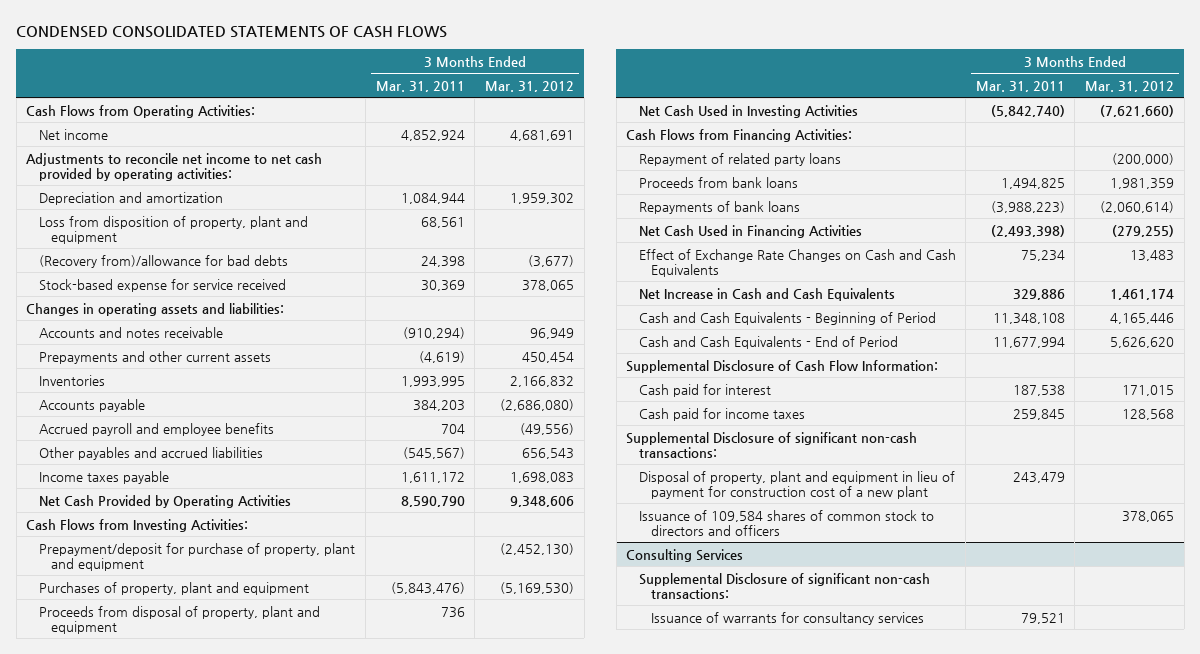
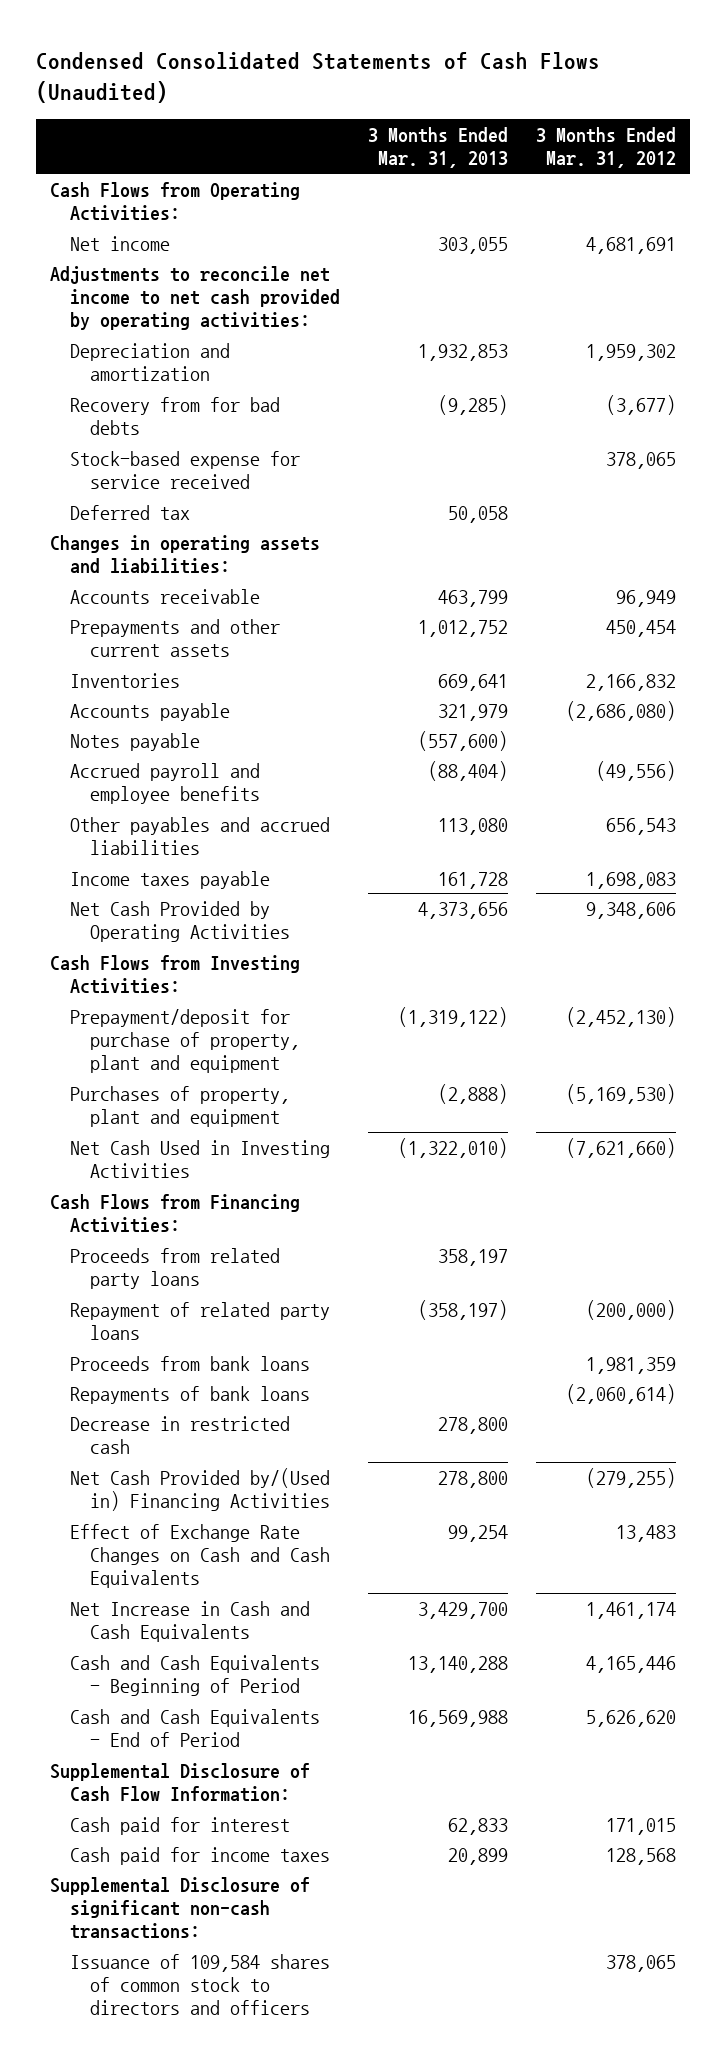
[16,26,448,39] CONDENSED CONSOLIDATED STATEMENTS OF CASH FLOWS -> [36,51,601,104] Condensed Consolidated Statements of Cash Flows (Unaudited)
[375,80,465,92] Mar. 31, 2011 -> none
none -> [368,126,509,169] 3 Months Ended Mar. 31, 2013
[38,215,308,244] Loss from disposition of property, plant and equipment -> none
[38,254,288,268] (Recovery from)/allowance for bad debts -> [70,396,281,436] Recovery from for bad debts
none -> [70,504,191,520] Deferred tax
[38,326,223,338] Accounts and notes receivable -> [70,588,261,604] Accounts receivable
none -> [70,732,201,751] Notes payable
[38,605,320,634] Proceeds from disposal of property, plant and equipment -> none
none -> [70,1247,281,1290] Proceeds from related party loans
none -> [70,1415,291,1455] Decrease in restricted cash
[638,224,862,238] Net Cash Used in Financing Activities -> [70,1467,331,1512] Net Cash Provided by/(Used in) Financing Activities
[638,470,955,499] Disposal of property, plant and equipment in lieu of payment for construction cost of a new plant -> none
[626,548,744,562] Consulting Services -> none
[638,572,930,599] Supplemental Disclosure of significant non-cash transactions: -> none
[650,611,924,625] Issuance of warrants for consultancy services -> none

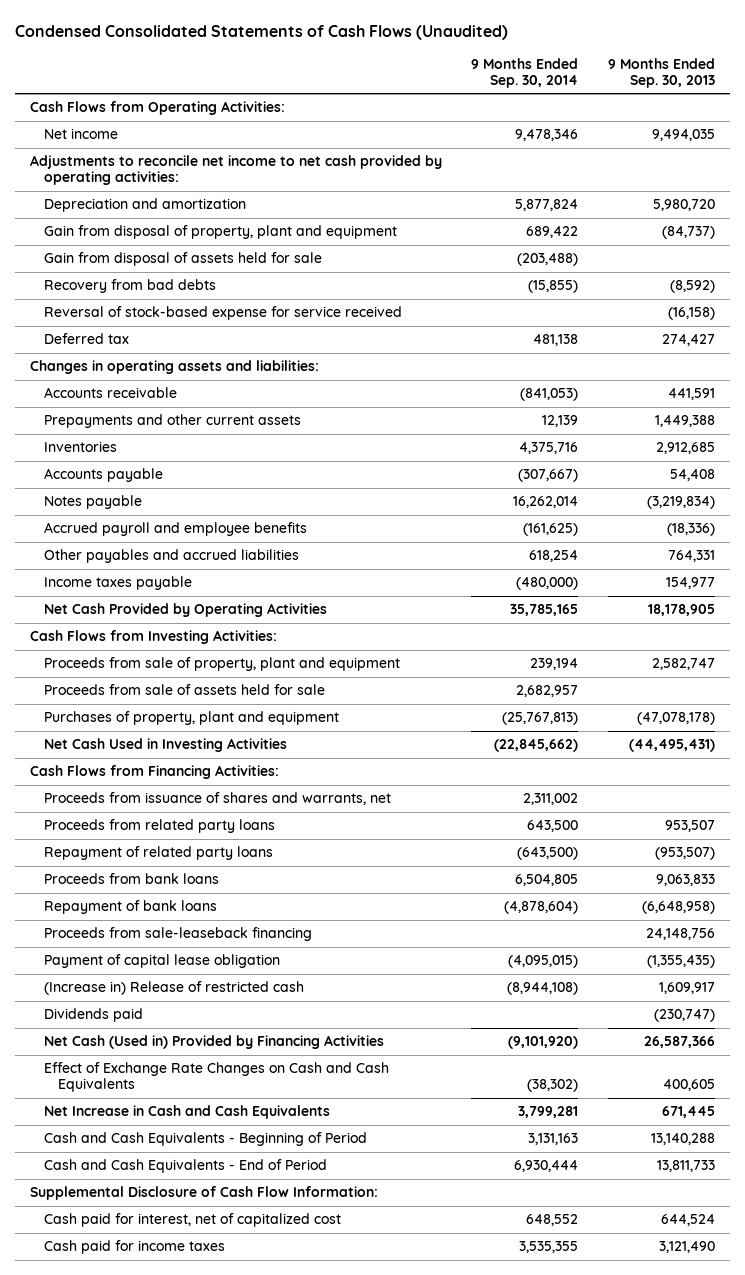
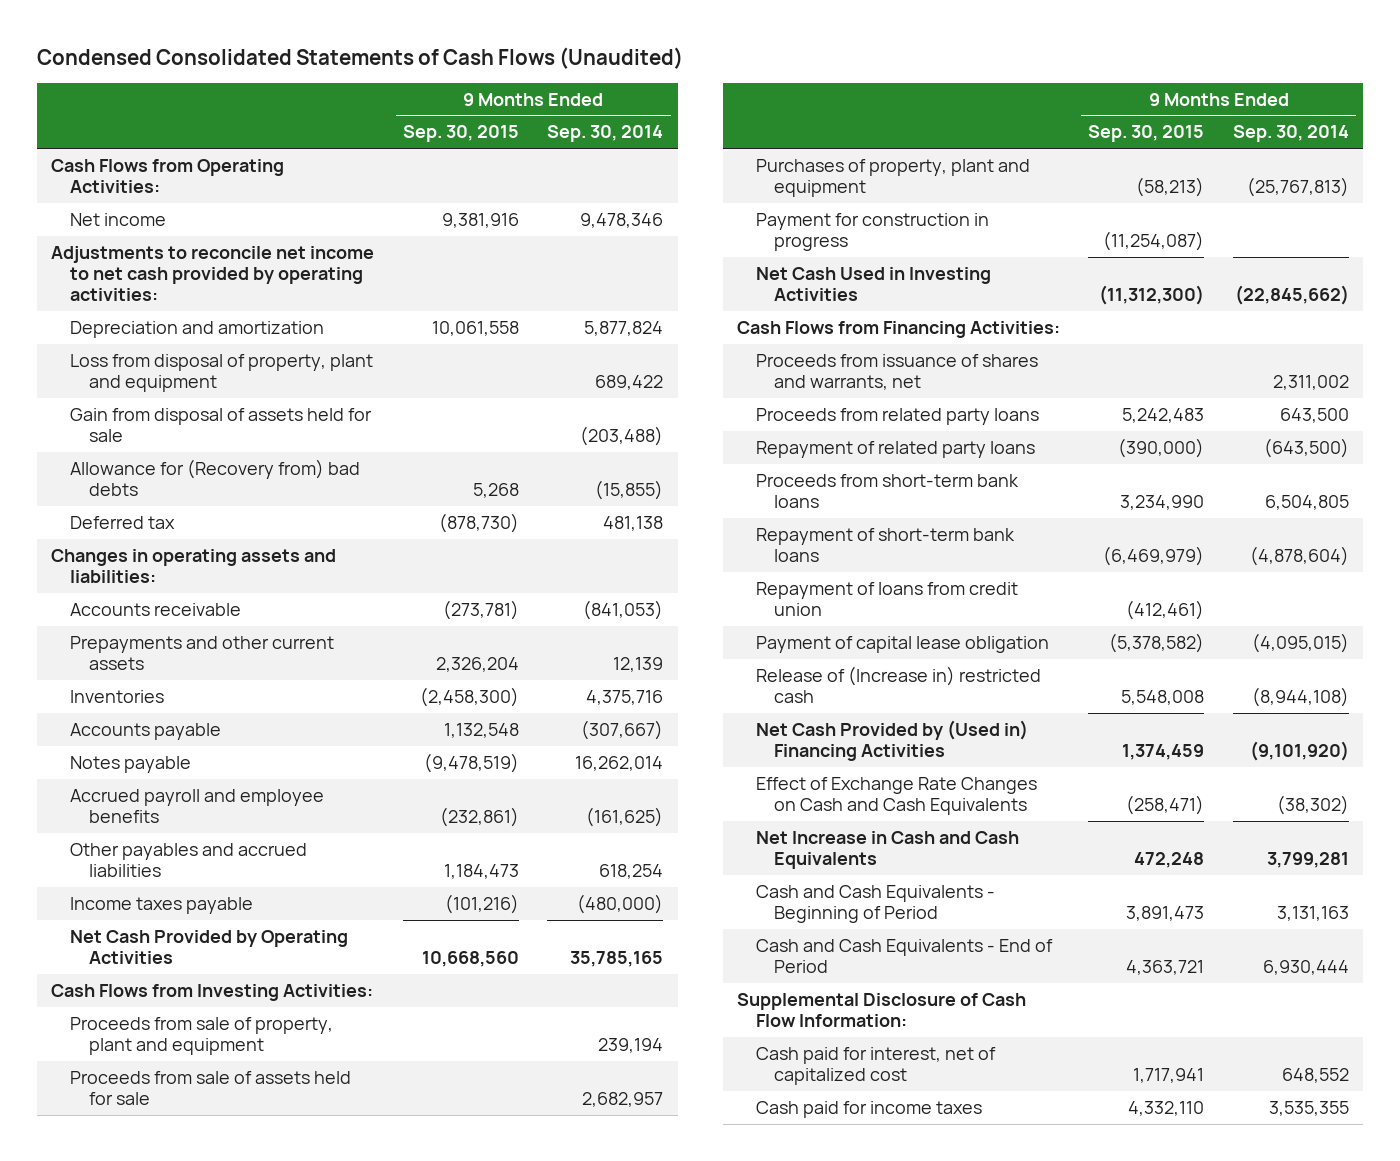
[608,57,716,88] 9 Months Ended Sep. 30, 2013 -> none
none -> [402,125,519,143] Sep. 30, 2015
[43,225,397,240] Gain from disposal of property, plant and equipment -> [69,353,373,392] Loss from disposal of property, plant and equipment
[43,306,402,321] Reversal of stock-based expense for service received -> none
[43,279,216,294] Recovery from bad debts -> [69,458,360,496] Allowance for (Recovery from) bad debts
none -> [755,212,989,251] Payment for construction in progress
[43,927,312,942] Proceeds from sale-leaseback financing -> none
[43,873,219,885] Proceeds from bank loans -> [755,473,1019,508] Proceeds from short-term bank loans
[43,900,217,915] Repayment of bank loans -> [755,527,1015,562] Repayment of short-term bank loans
none -> [755,581,1018,616] Repayment of loans from credit union
[43,1008,143,1023] Dividends paid -> none
[43,981,304,996] (Increase in) Release of restricted cash -> [755,665,1041,703] Release of (Increase in) restricted cash
[43,1035,384,1050] Net Cash (Used in) Provided by Financing Activities -> [755,719,1028,761] Net Cash Provided by (Used in) Financing Activities

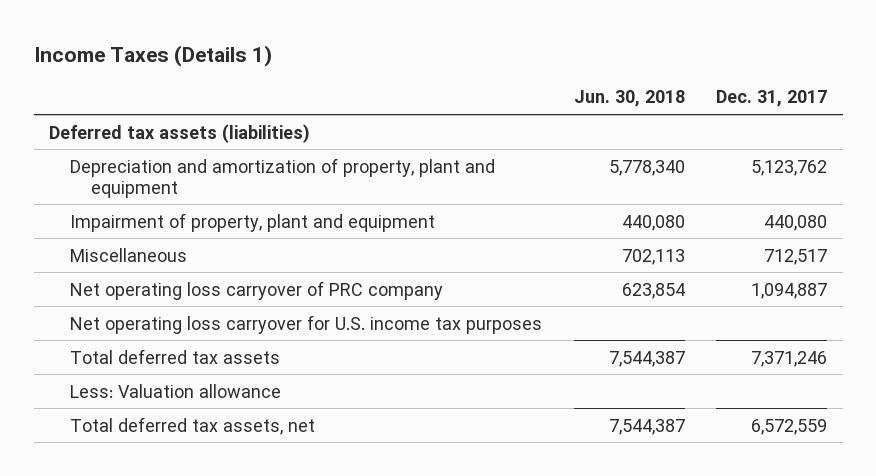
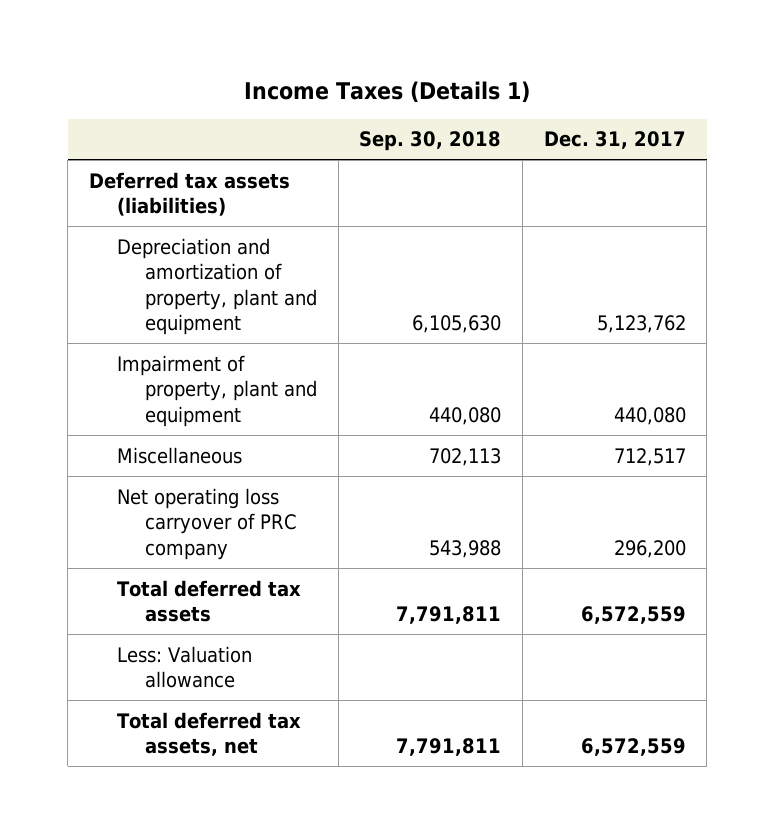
[573,90,685,108] Jun. 30, 2018 -> none
none -> [359,131,502,152] Sep. 30, 2018
[70,314,543,334] Net operating loss carryover for U.S. income tax purposes -> none
[750,282,827,299] 1,094,887 -> [613,539,686,558] 296,200
[750,350,827,367] 7,371,246 -> [580,606,686,625] 6,572,559

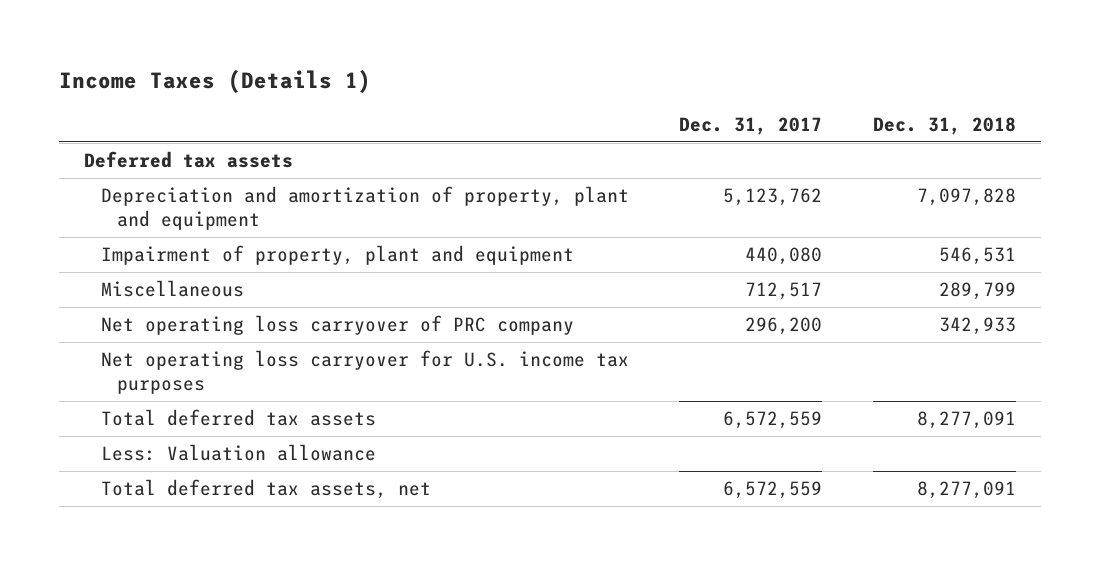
[359,131,502,152] Sep. 30, 2018 -> none
none -> [873,117,1017,136] Dec. 31, 2018
[89,171,291,217] Deferred tax assets (liabilities) -> [84,150,294,168] Deferred tax assets
none -> [100,349,629,394] Net operating loss carryover for U.S. income tax purposes

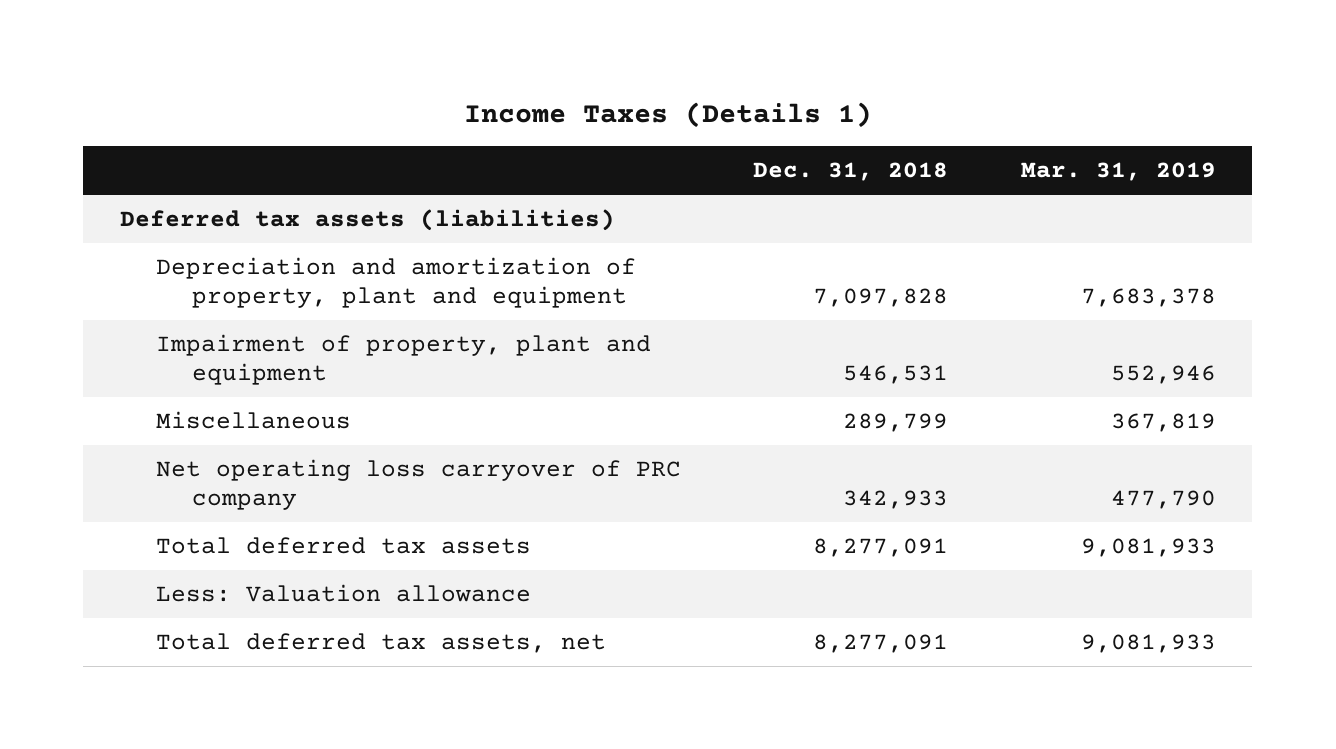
[679,117,823,136] Dec. 31, 2017 -> none
none -> [1021,162,1217,182] Mar. 31, 2019
[84,150,294,168] Deferred tax assets -> [119,209,615,232] Deferred tax assets (liabilities)
[100,349,629,394] Net operating loss carryover for U.S. income tax purposes -> none

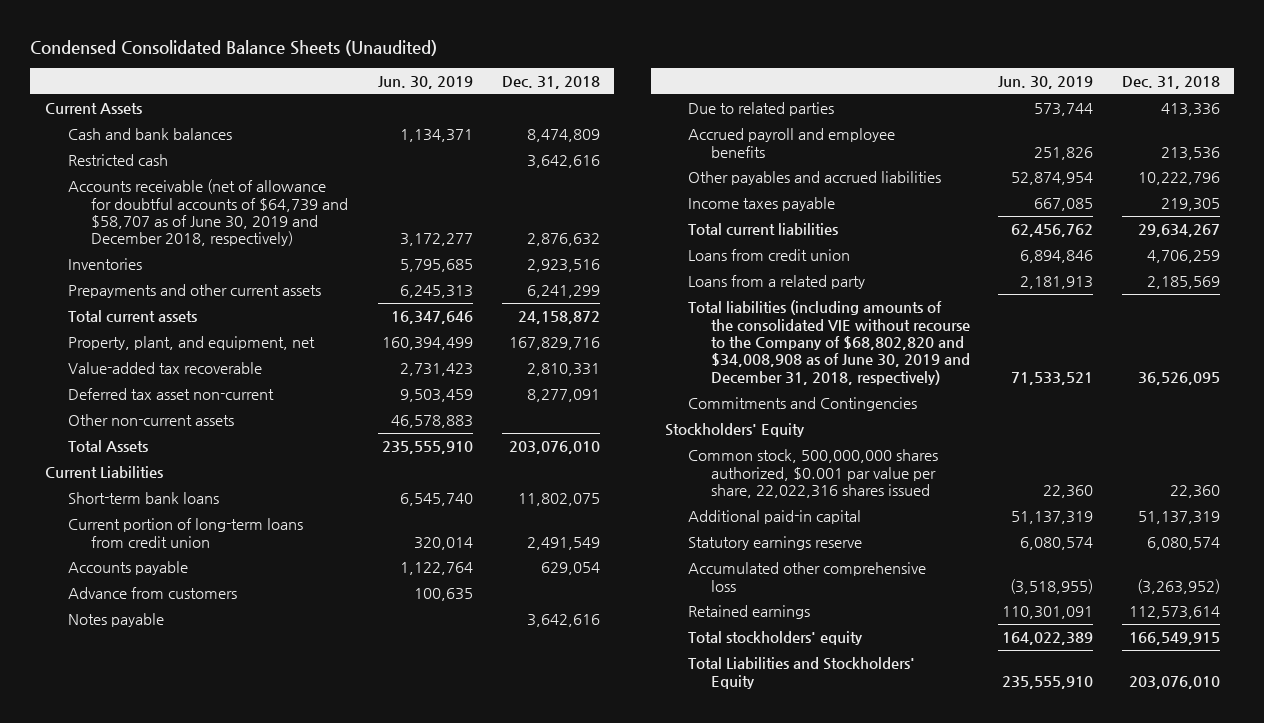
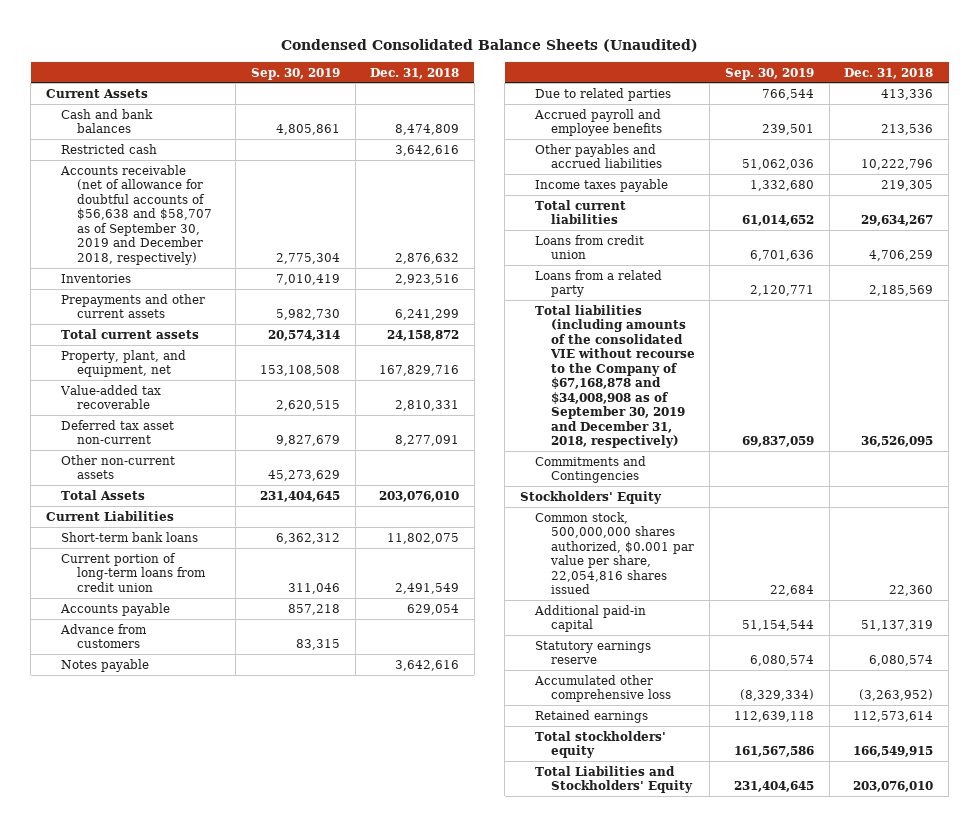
[378,76,474,90] Jun. 30, 2019 -> none
none -> [250,67,340,80] Sep. 30, 2019
[67,179,348,247] Accounts receivable (net of allowance for doubtful accounts of $64,739 and $58,707 as of June 30, 2019 and December 2018, respectively) -> [60,164,212,265] Accounts receivable (net of allowance for doubtful accounts of $56,638 and $58,707 as of September 30, 2019 and December 2018, respectively)
[687,300,971,385] Total liabilities (including amounts of the consolidated VIE without recourse to the Company of $68,802,820 and $34,008,908 as of June 30, 2019 and December 31, 2018, respectively) -> [535,304,695,449] Total liabilities (including amounts of the consolidated VIE without recourse to the Company of $67,168,878 and $34,008,908 as of September 30, 2019 and December 31, 2018, respectively)
[687,449,938,498] Common stock, 500,000,000 shares authorized, $0.001 par value per share, 22,022,316 shares issued -> [535,511,694,595] Common stock, 500,000,000 shares authorized, $0.001 par value per share, 22,054,816 shares issued

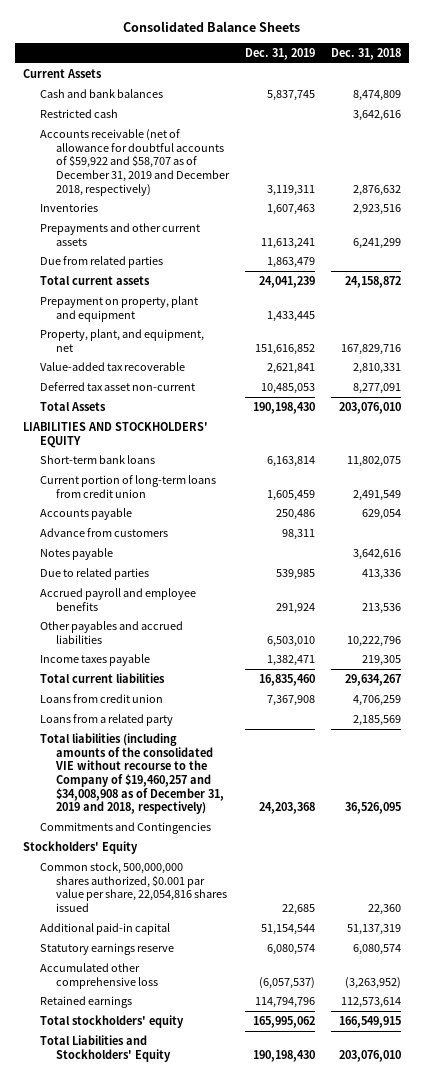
[280,38,698,52] Condensed Consolidated Balance Sheets (Unaudited) -> [123,21,301,33] Consolidated Balance Sheets
[250,67,340,80] Sep. 30, 2019 -> none
none -> [245,48,316,61] Dec. 31, 2019
[60,164,212,265] Accounts receivable (net of allowance for doubtful accounts of $56,638 and $58,707 as of September 30, 2019 and December 2018, respectively) -> [39,128,231,196] Accounts receivable (net of allowance for doubtful accounts of $59,922 and $58,707 as of December 31, 2019 and December 2018, respectively)
none -> [39,255,163,268] Due from related parties
none -> [39,295,198,322] Prepayment on property, plant and equipment
[61,454,176,480] Other non-current assets -> none
[46,510,175,521] Current Liabilities -> none
none -> [23,421,209,448] LIABILITIES AND STOCKHOLDERS' EQUITY
[535,304,695,449] Total liabilities (including amounts of the consolidated VIE without recourse to the Company of $67,168,878 and $34,008,908 as of September 30, 2019 and December 31, 2018, respectively) -> [39,732,225,815] Total liabilities (including amounts of the consolidated VIE without recourse to the Company of $19,460,257 and $34,008,908 as of December 31, 2019 and 2018, respectively)

